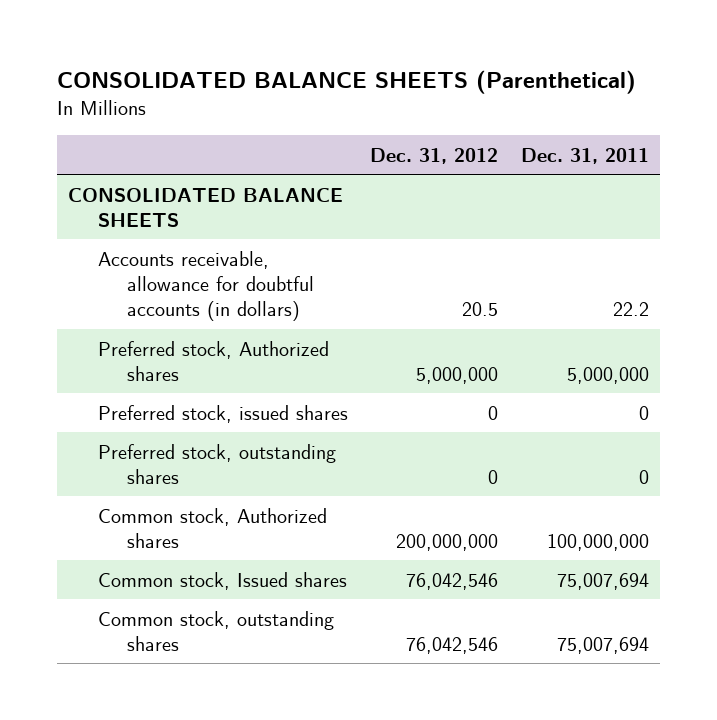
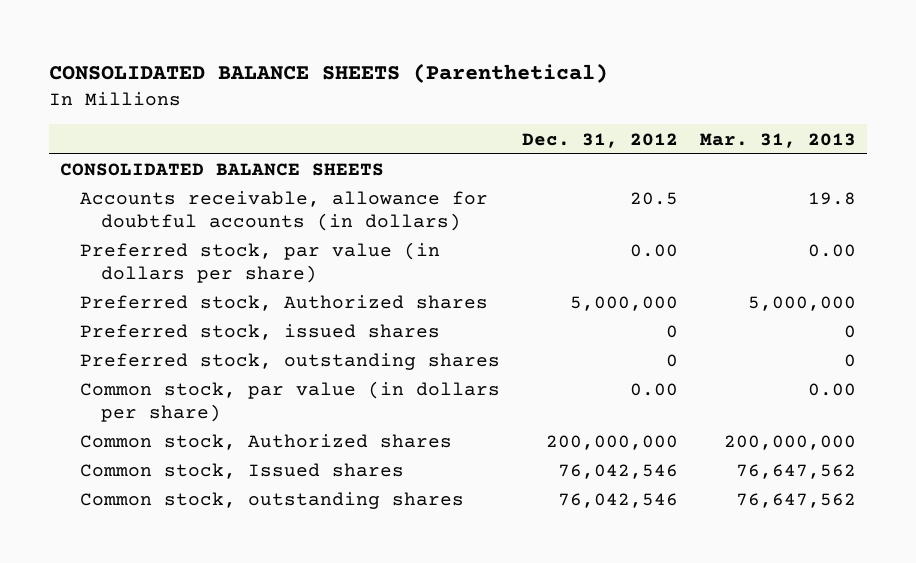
[520,147,649,164] Dec. 31, 2011 -> none
none -> [700,132,857,148] Mar. 31, 2013
none -> [80,242,441,283] Preferred stock, par value (in dollars per share)
none -> [80,381,501,422] Common stock, par value (in dollars per share)

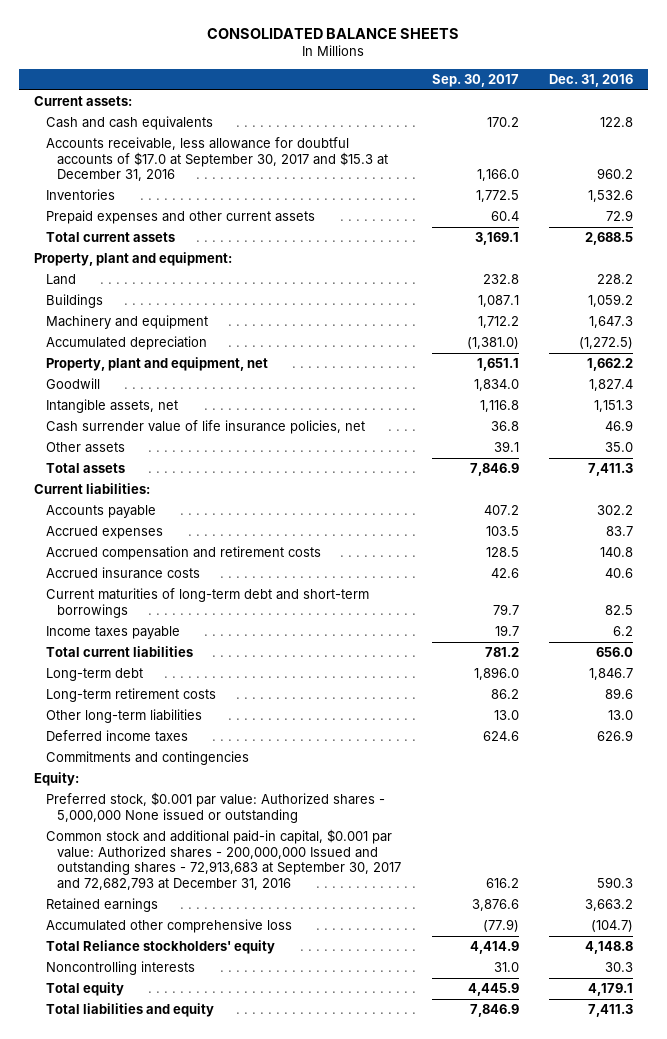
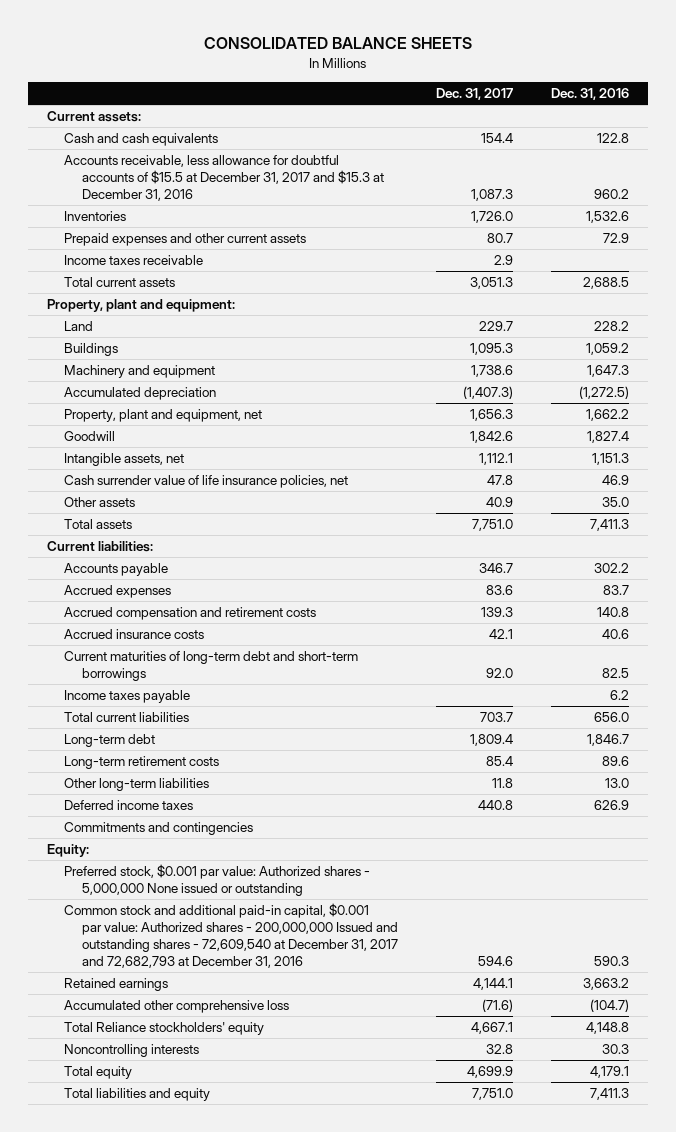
[431,73,519,87] Sep. 30, 2017 -> none
none -> [435,87,513,100] Dec. 31, 2017
[45,137,389,182] Accounts receivable, less allowance for doubtful accounts of $17.0 at September 30, 2017 and $15.3 at December 31, 2016 -> [64,155,384,202] Accounts receivable, less allowance for doubtful accounts of $15.5 at December 31, 2017 and $15.3 at December 31, 2016
none -> [64,255,204,266] Income taxes receivable
[45,829,402,890] Common stock and additional paid-in capital, $0.001 par value: Authorized shares - 200,000,000 Issued and outstanding shares - 72,913,683 at September 30, 2017 and 72,682,793 at December 31, 2016 -> [64,903,398,969] Common stock and additional paid-in capital, $0.001 par value: Authorized shares - 200,000,000 Issued and outstanding shares - 72,609,540 at December 31, 2017 and 72,682,793 at December 31, 2016

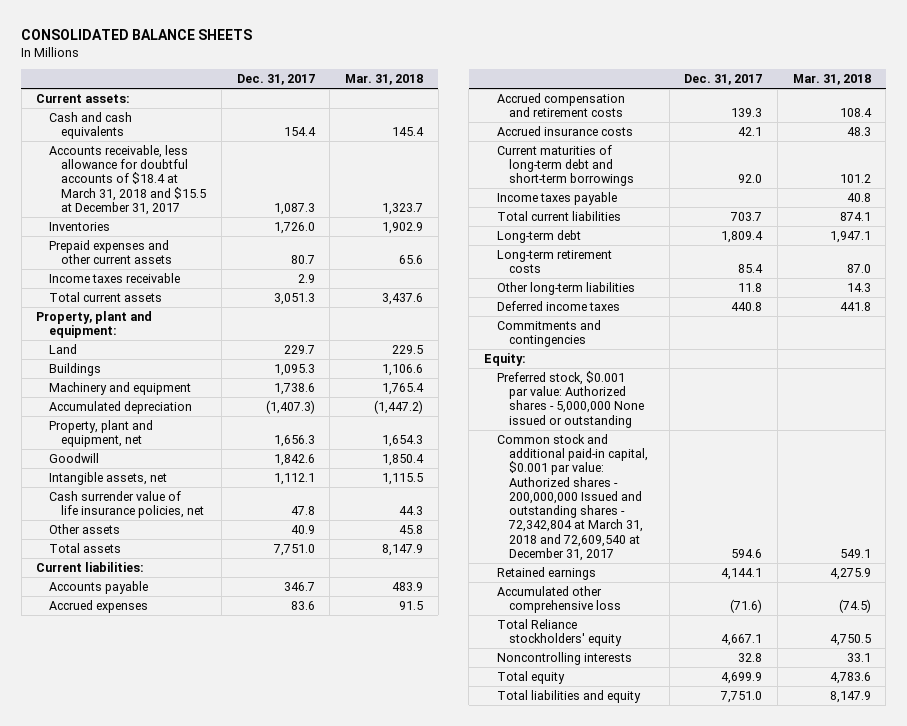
[550,87,629,100] Dec. 31, 2016 -> none
none -> [344,74,423,86] Mar. 31, 2018
[64,155,384,202] Accounts receivable, less allowance for doubtful accounts of $15.5 at December 31, 2017 and $15.3 at December 31, 2016 -> [48,144,207,215] Accounts receivable, less allowance for doubtful accounts of $18.4 at March 31, 2018 and $15.5 at December 31, 2017
[64,903,398,969] Common stock and additional paid-in capital, $0.001 par value: Authorized shares - 200,000,000 Issued and outstanding shares - 72,609,540 at December 31, 2017 and 72,682,793 at December 31, 2016 -> [496,433,649,561] Common stock and additional paid-in capital, $0.001 par value: Authorized shares - 200,000,000 Issued and outstanding shares - 72,342,804 at March 31, 2018 and 72,609,540 at December 31, 2017

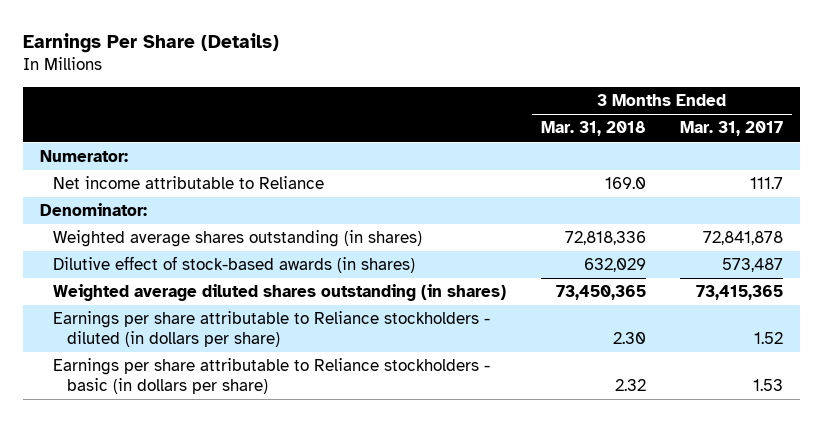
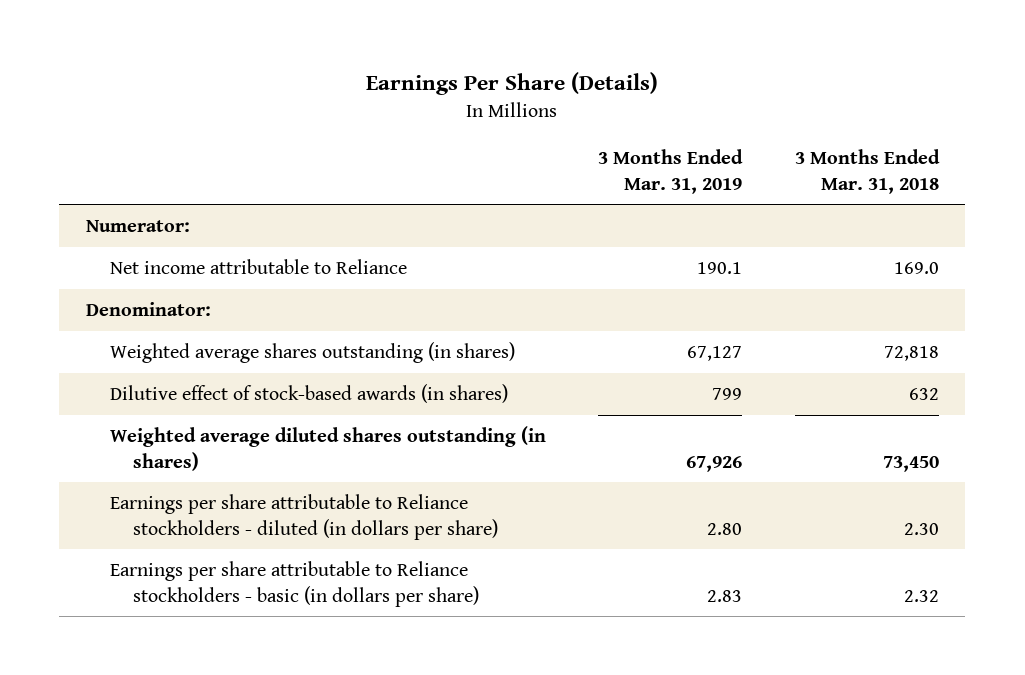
[680,121,784,137] Mar. 31, 2017 -> none
none -> [598,148,744,194] 3 Months Ended Mar. 31, 2019
[564,231,646,246] 72,818,336 -> [884,345,940,361] 72,818
[583,258,646,273] 632,029 -> [909,387,940,400] 632
[555,285,646,301] 73,450,365 -> [883,455,940,472] 73,450

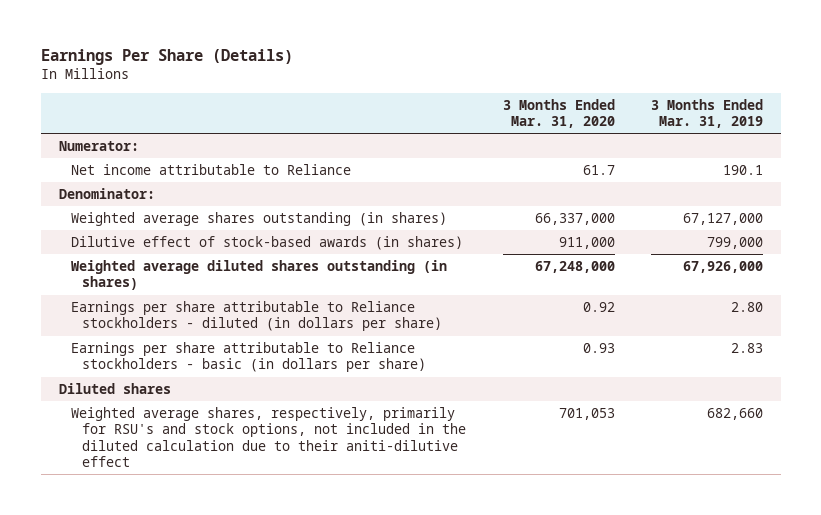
[795,148,941,194] 3 Months Ended Mar. 31, 2018 -> none
none -> [502,98,615,128] 3 Months Ended Mar. 31, 2020
[687,345,743,361] 67,127 -> [682,213,763,226] 67,127,000
[712,387,743,400] 799 -> [706,237,763,250] 799,000
[686,455,743,472] 67,926 -> [682,261,763,274] 67,926,000
none -> [58,383,171,395] Diluted shares
none -> [70,407,467,467] Weighted average shares, respectively, primarily for RSU's and stock options, not included in the diluted calculation due to their aniti-dilutive effect

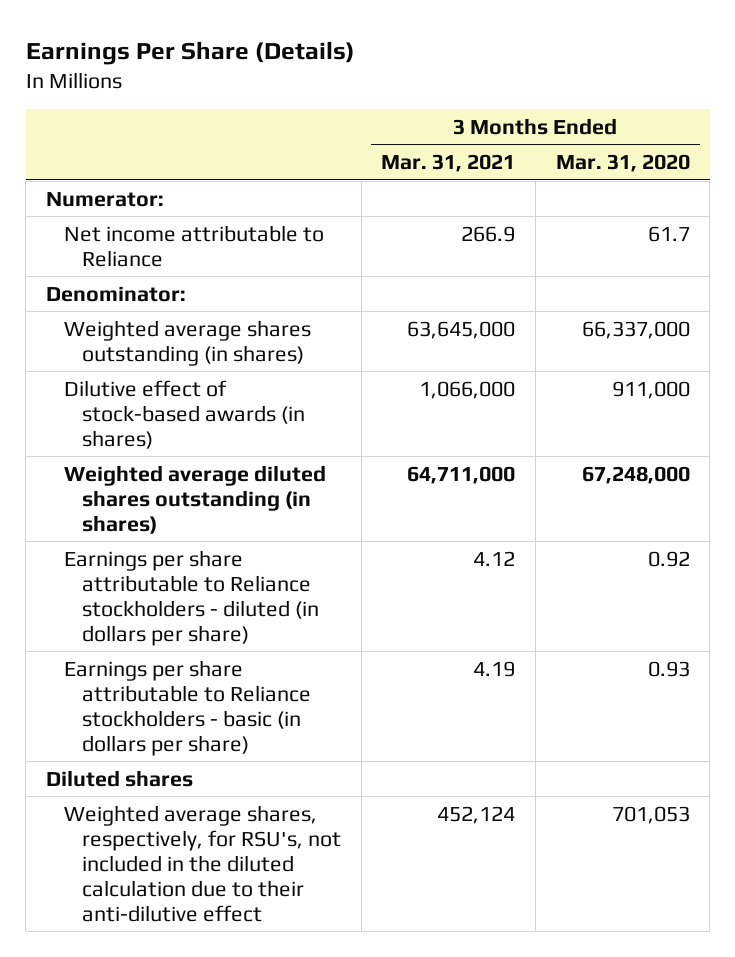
[650,98,763,128] 3 Months Ended Mar. 31, 2019 -> none
none -> [381,154,516,173] Mar. 31, 2021
[70,407,467,467] Weighted average shares, respectively, primarily for RSU's and stock options, not included in the diluted calculation due to their aniti-dilutive effect -> [64,804,342,922] Weighted average shares, respectively, for RSU's, not included in the diluted calculation due to their anti-dilutive effect

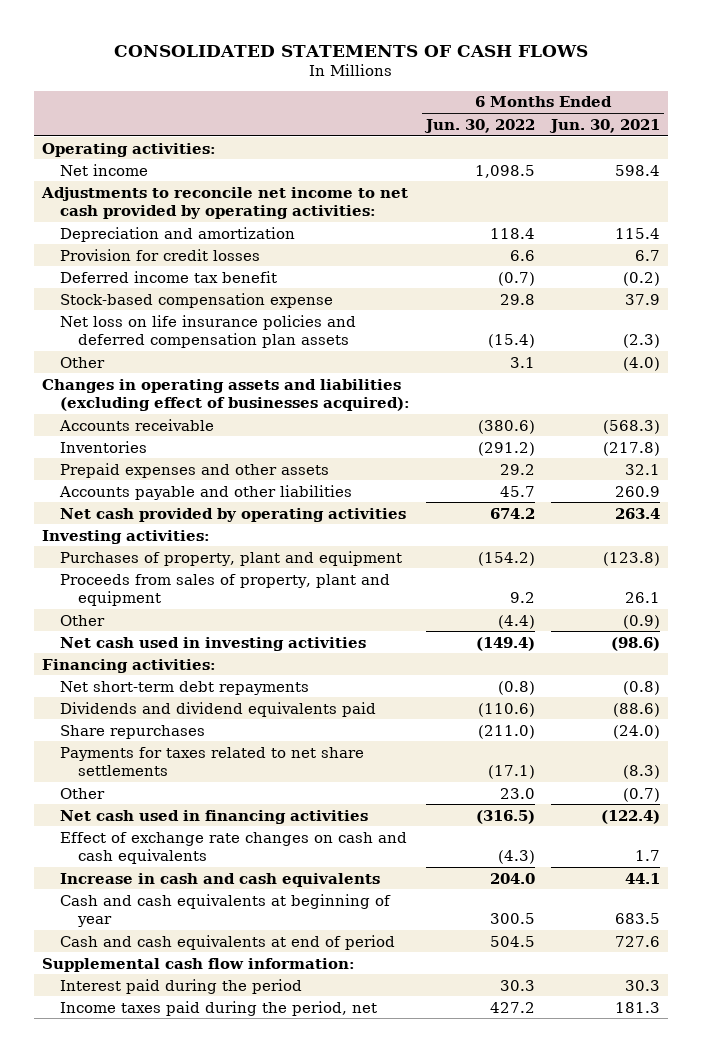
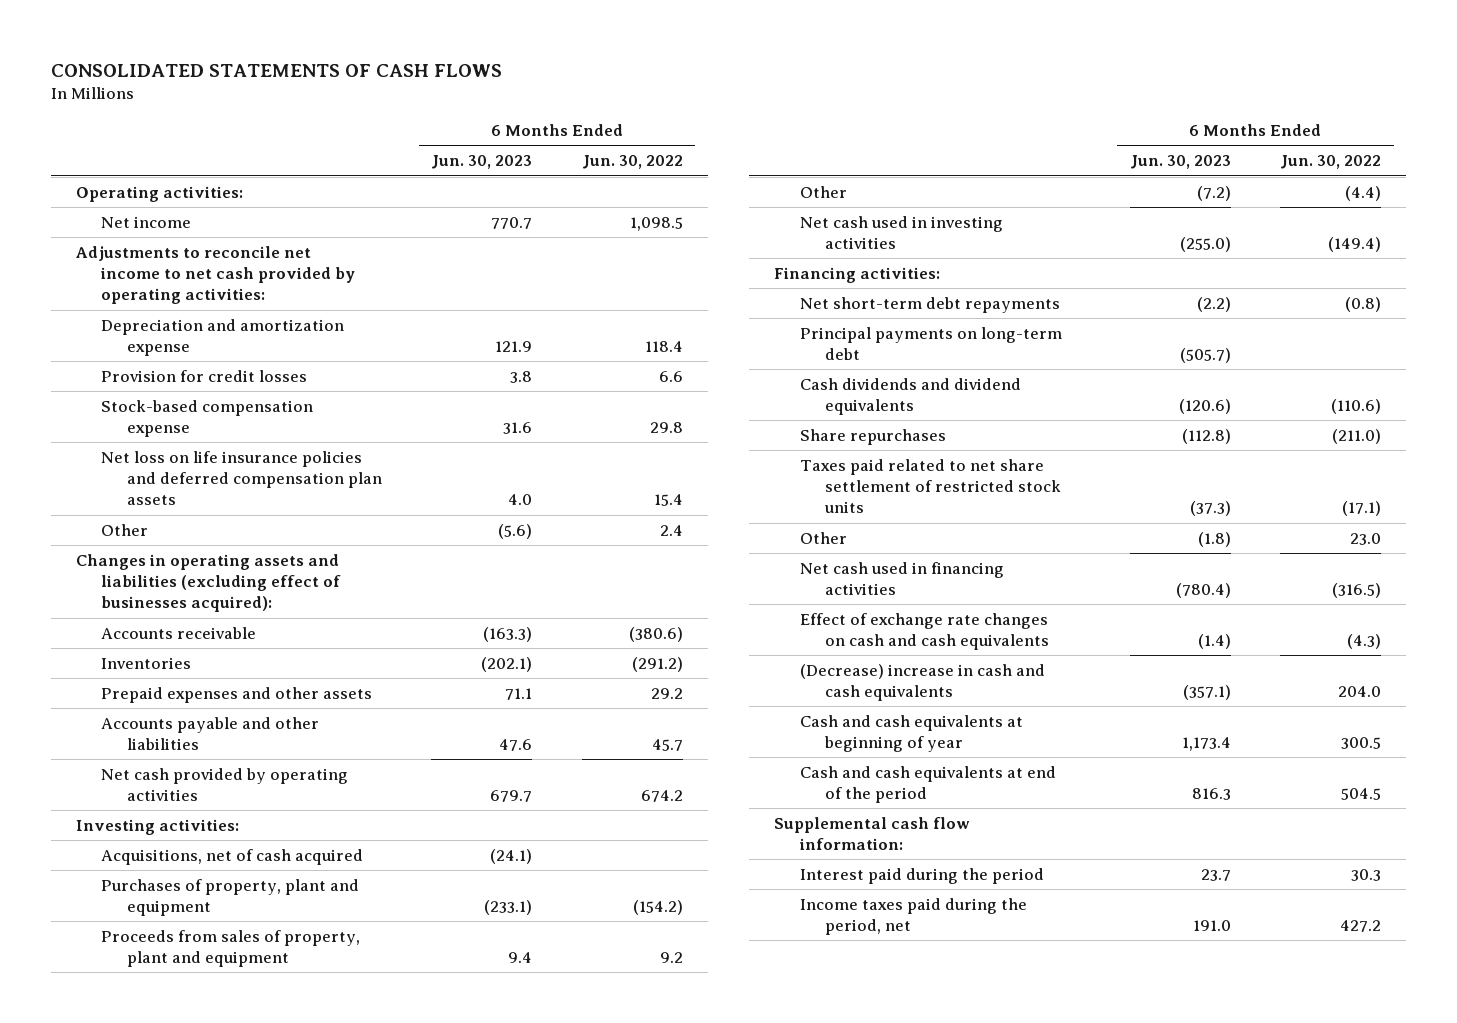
[548,118,660,133] Jun. 30, 2021 -> none
none -> [431,155,533,170] Jun. 30, 2023
[59,226,295,242] Depreciation and amortization -> [101,318,345,357] Depreciation and amortization expense
[59,270,277,283] Deferred income tax benefit -> none
[487,334,535,349] (15.4) -> [653,494,683,507] 15.4
[509,356,535,368] 3.1 -> [659,524,683,536] 2.4
none -> [101,848,364,865] Acquisitions, net of cash acquired
none -> [799,326,1062,361] Principal payments on long-term debt
[59,701,376,717] Dividends and dividend equivalents paid -> [799,377,1021,416] Cash dividends and dividend equivalents
[59,746,364,777] Payments for taxes related to net share settlements -> [799,458,1062,514] Taxes paid related to net share settlement of restricted stock units
[59,872,380,887] Increase in cash and cash equivalents -> [799,663,1045,702] (Decrease) increase in cash and cash equivalents
[59,934,395,950] Cash and cash equivalents at end of period -> [799,765,1056,804] Cash and cash equivalents at end of the period

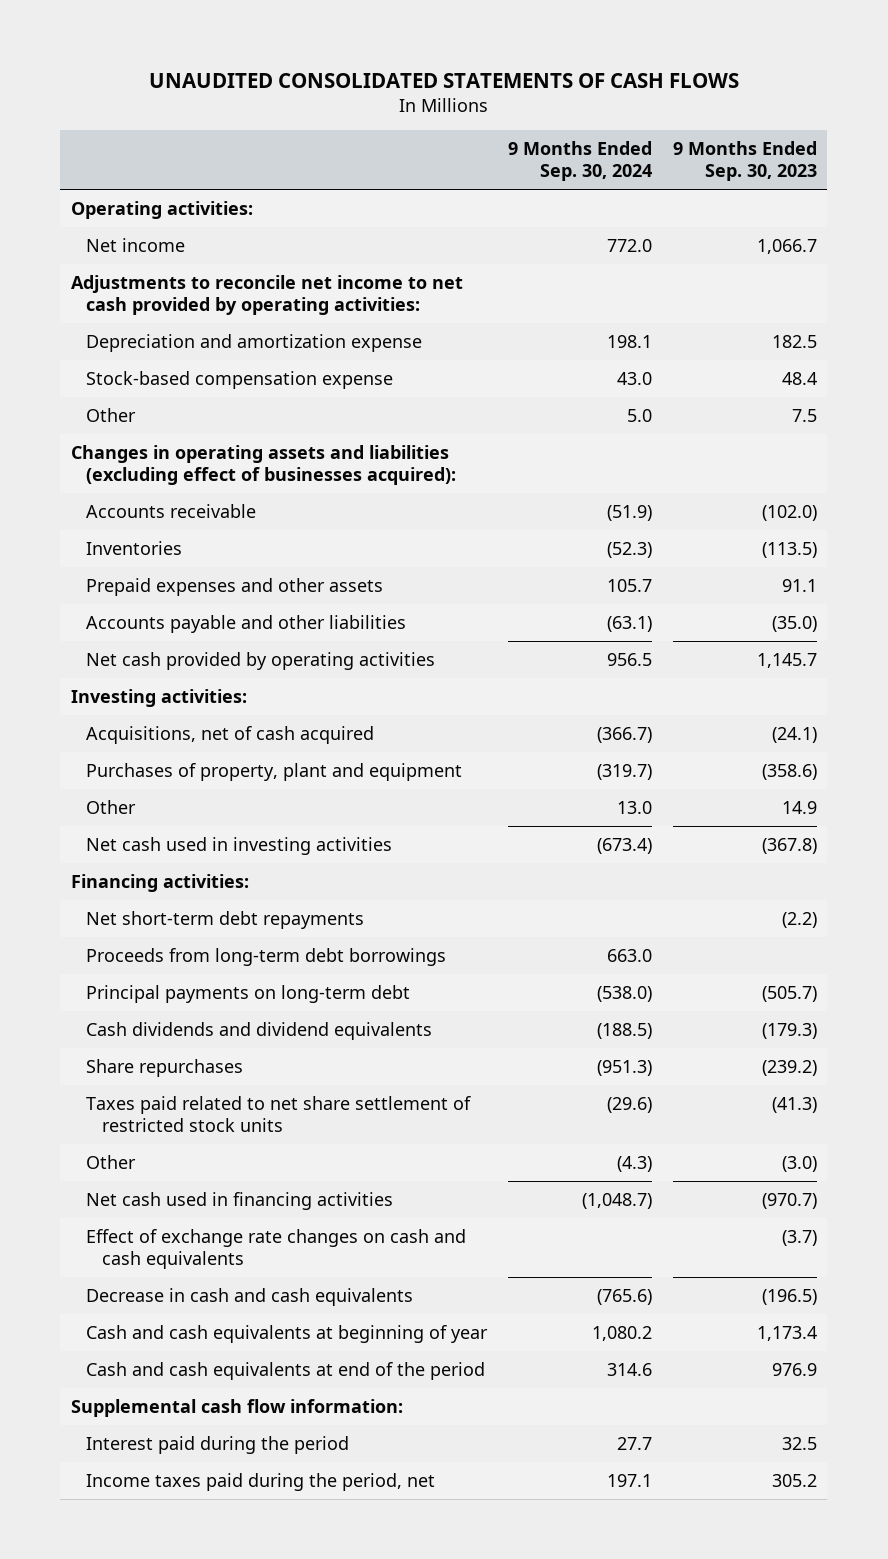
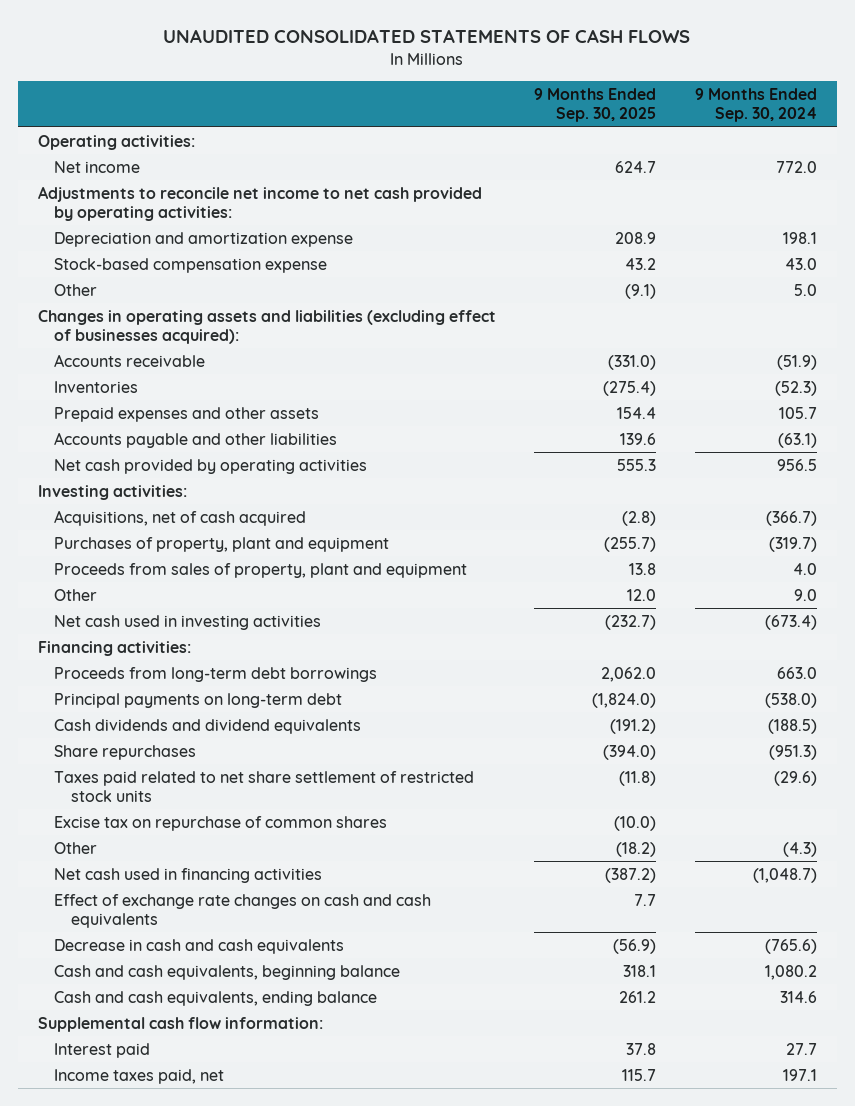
[672,140,817,182] 9 Months Ended Sep. 30, 2023 -> none
none -> [534,88,657,123] 9 Months Ended Sep. 30, 2025
none -> [54,562,468,578] Proceeds from sales of property, plant and equipment
[617,800,653,814] 13.0 -> [794,588,818,601] 9.0
[86,910,365,929] Net short-term debt repayments -> none
none -> [54,815,388,831] Excise tax on repurchase of common shares
[86,1324,489,1343] Cash and cash equivalents at beginning of year -> [54,964,401,980] Cash and cash equivalents, beginning balance
[86,1361,486,1380] Cash and cash equivalents at end of the period -> [54,990,378,1006] Cash and cash equivalents, ending balance
[86,1435,350,1454] Interest paid during the period -> [54,1042,151,1058] Interest paid
[86,1472,436,1491] Income taxes paid during the period, net -> [54,1068,225,1084] Income taxes paid, net

